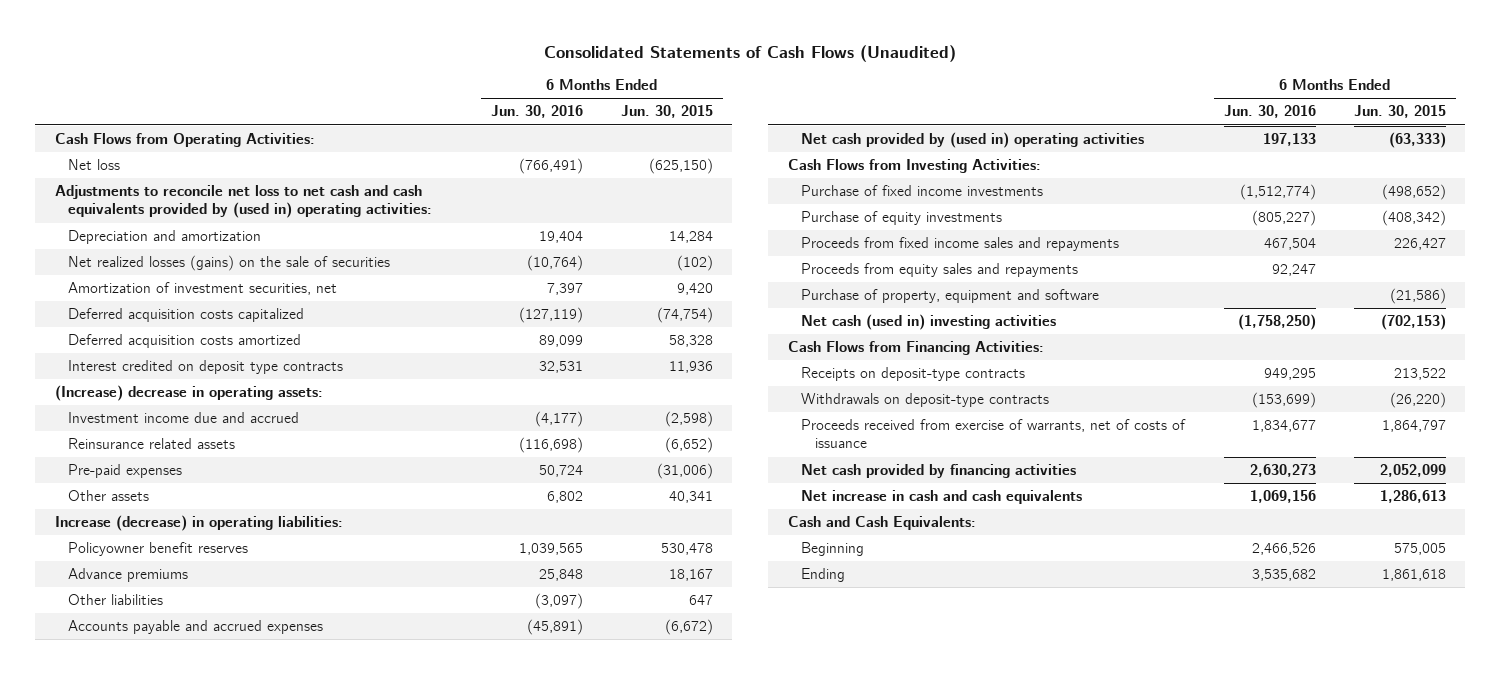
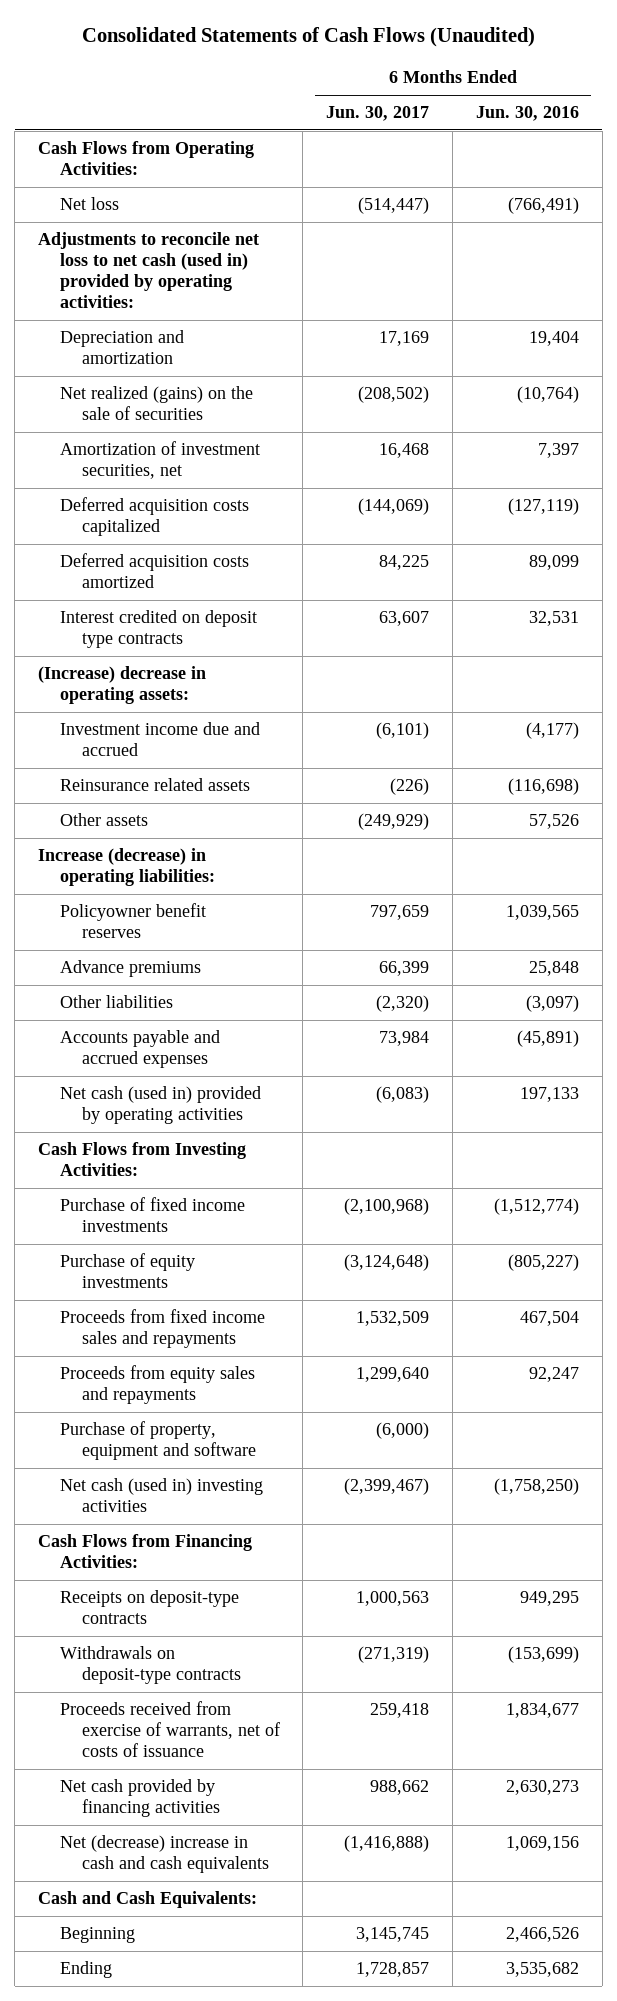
[621,105,714,119] Jun. 30, 2015 -> none
none -> [326,106,430,122] Jun. 30, 2017
[54,185,433,219] Adjustments to reconcile net loss to net cash and cash equivalents provided by (used in) operating activities: -> [38,232,260,309] Adjustments to reconcile net loss to net cash (used in) provided by operating activities:
[68,255,391,272] Net realized losses (gains) on the sale of securities -> [59,386,253,421] Net realized (gains) on the sale of securities
[68,464,183,479] Pre-paid expenses -> none
[546,491,583,504] 6,802 -> [528,814,579,830] 57,526
[801,132,1145,149] Net cash provided by (used in) operating activities -> [59,1086,261,1125] Net cash (used in) provided by operating activities
[801,490,1083,505] Net increase in cash and cash equivalents -> [59,1835,269,1874] Net (decrease) increase in cash and cash equivalents

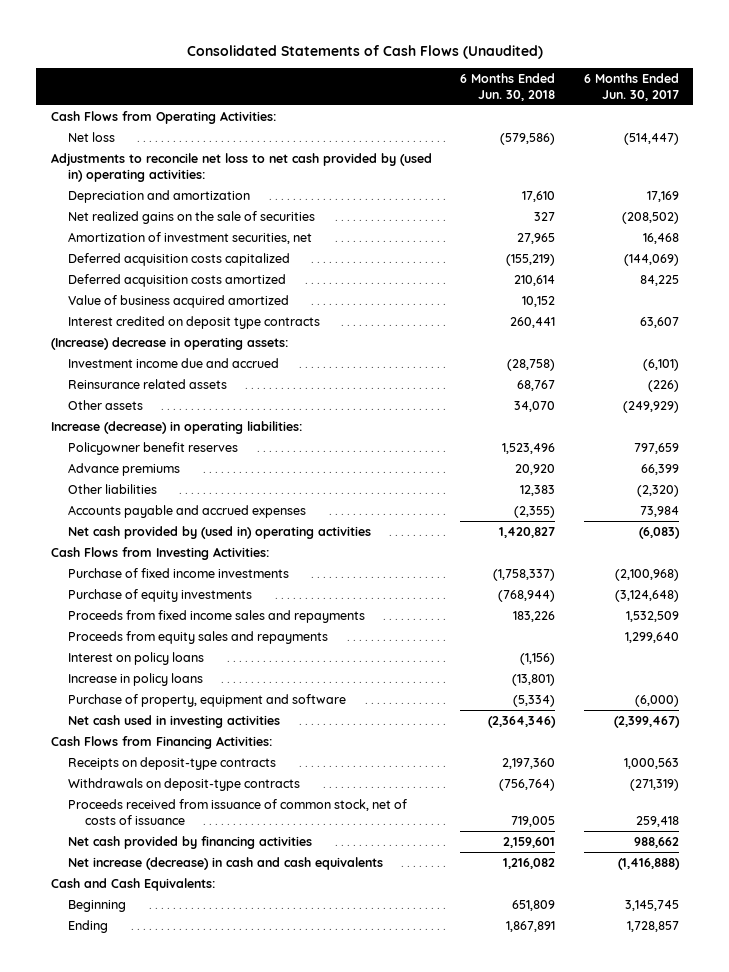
[475,106,579,122] Jun. 30, 2016 -> none
none -> [460,72,556,101] 6 Months Ended Jun. 30, 2018
[38,232,260,309] Adjustments to reconcile net loss to net cash (used in) provided by operating activities: -> [50,152,432,182] Adjustments to reconcile net loss to net cash provided by (used in) operating activities:
[59,386,253,421] Net realized (gains) on the sale of securities -> [67,210,315,224] Net realized gains on the sale of securities
none -> [67,294,289,308] Value of business acquired amortized
[59,1086,261,1125] Net cash (used in) provided by operating activities -> [67,525,371,539] Net cash provided by (used in) operating activities
none -> [67,651,204,665] Interest on policy loans
none -> [67,672,203,686] Increase in policy loans
[59,1478,263,1513] Net cash (used in) investing activities -> [67,714,280,728] Net cash used in investing activities
[59,1701,280,1758] Proceeds received from exercise of warrants, net of costs of issuance -> [67,798,407,825] Proceeds received from issuance of common stock, net of costs of issuance
[59,1835,269,1874] Net (decrease) increase in cash and cash equivalents -> [67,856,383,870] Net increase (decrease) in cash and cash equivalents

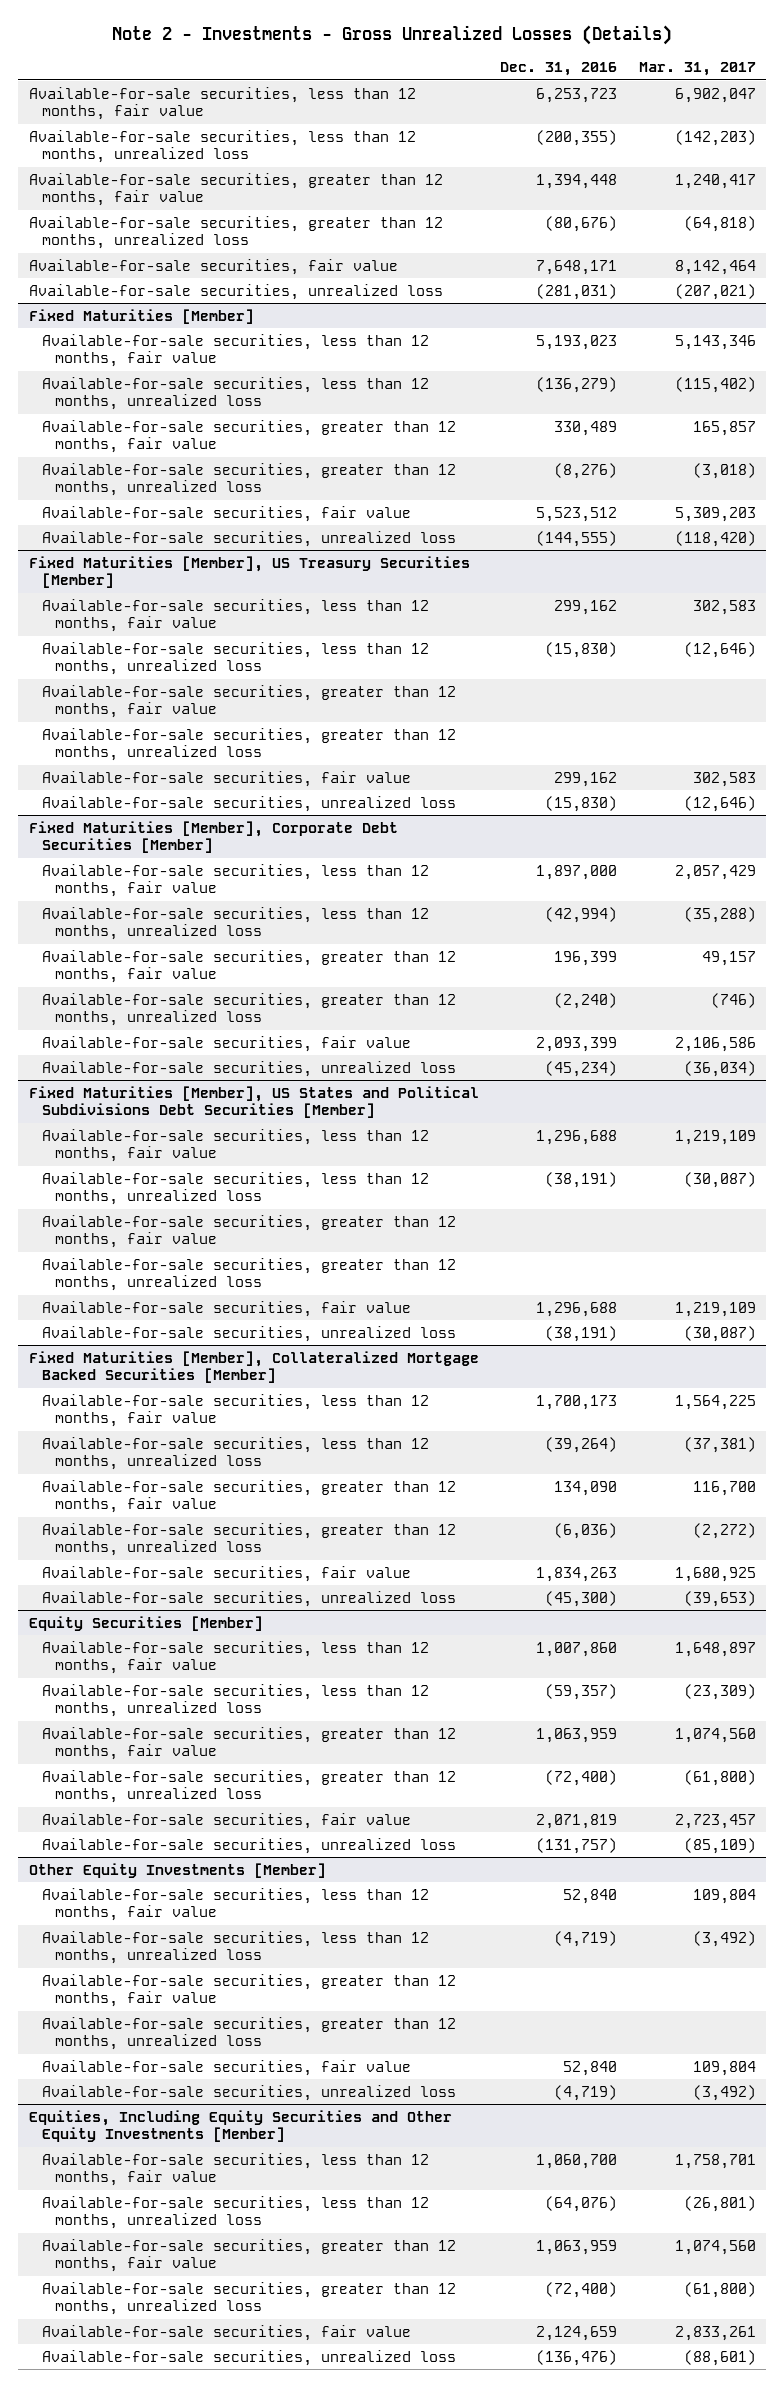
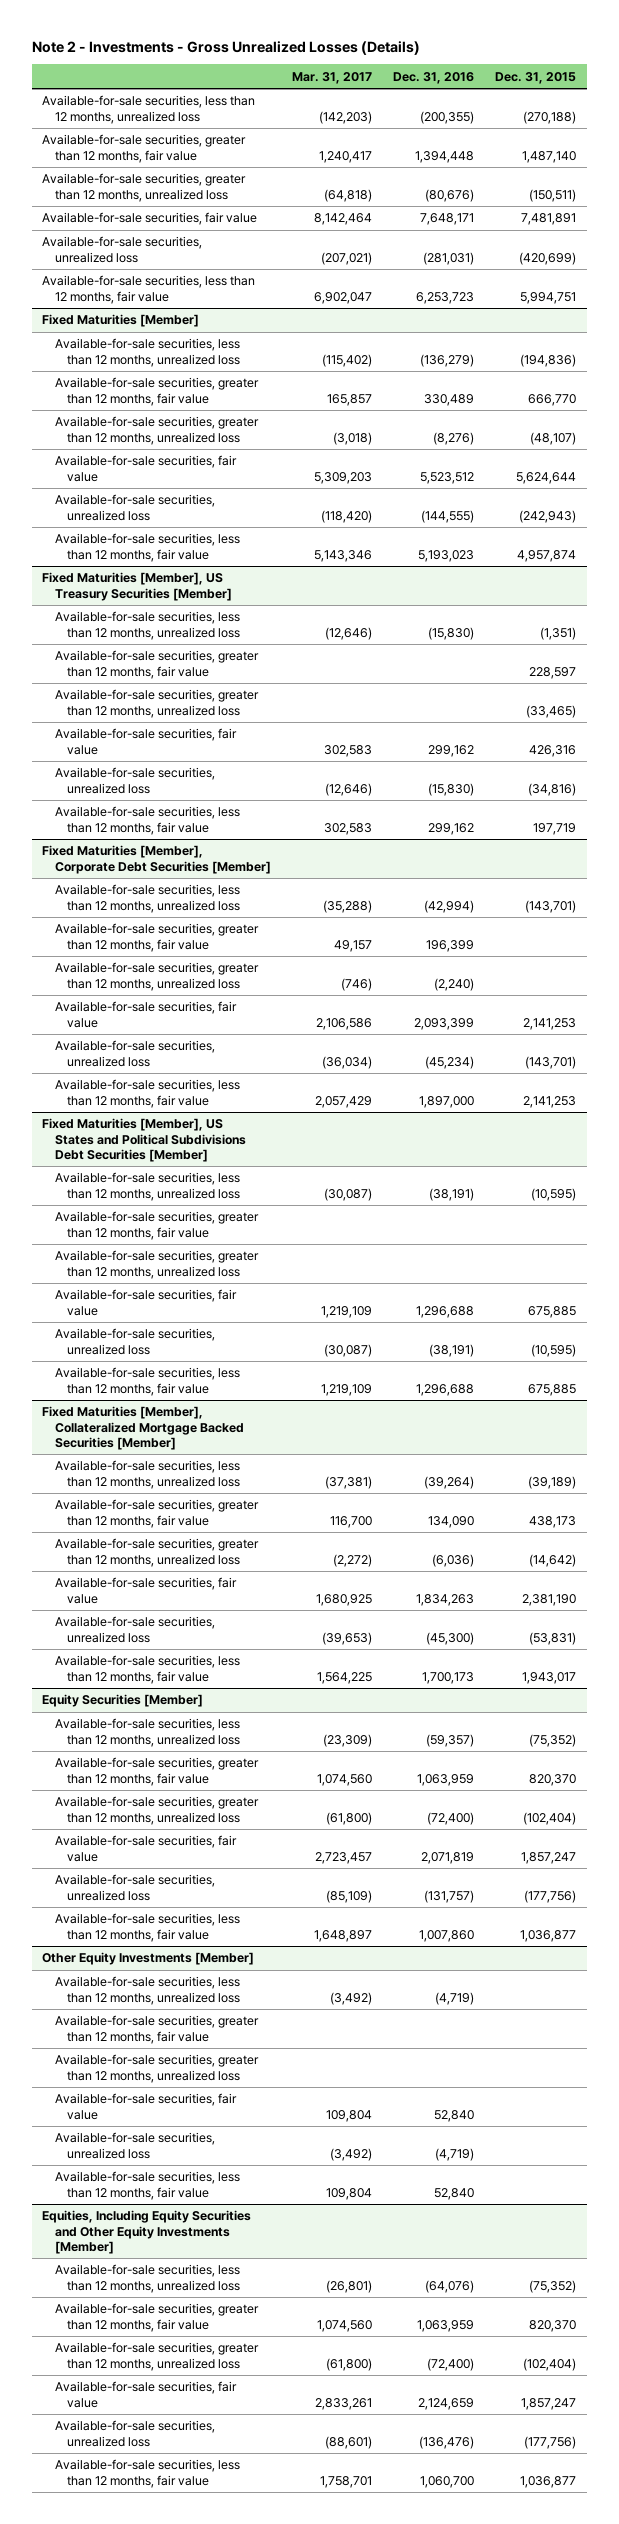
none -> [495,71,577,84] Dec. 31, 2015
[28,86,416,120] Available-for-sale securities, less than 12 months, fair value -> [42,275,256,304] Available-for-sale securities, less than 12 months, fair value
[41,333,429,367] Available-for-sale securities, less than 12 months, fair value -> [54,533,240,562] Available-for-sale securities, less than 12 months, fair value
[41,598,429,632] Available-for-sale securities, less than 12 months, fair value -> [54,806,240,835] Available-for-sale securities, less than 12 months, fair value
[41,863,429,897] Available-for-sale securities, less than 12 months, fair value -> [54,1079,240,1108] Available-for-sale securities, less than 12 months, fair value
[41,1128,429,1162] Available-for-sale securities, less than 12 months, fair value -> [54,1367,240,1396] Available-for-sale securities, less than 12 months, fair value
[41,1393,429,1427] Available-for-sale securities, less than 12 months, fair value -> [54,1655,240,1684] Available-for-sale securities, less than 12 months, fair value
[41,1640,429,1674] Available-for-sale securities, less than 12 months, fair value -> [54,1913,240,1942] Available-for-sale securities, less than 12 months, fair value
[41,1887,429,1921] Available-for-sale securities, less than 12 months, fair value -> [54,2171,240,2200] Available-for-sale securities, less than 12 months, fair value
[41,2152,429,2186] Available-for-sale securities, less than 12 months, fair value -> [54,2459,240,2488] Available-for-sale securities, less than 12 months, fair value

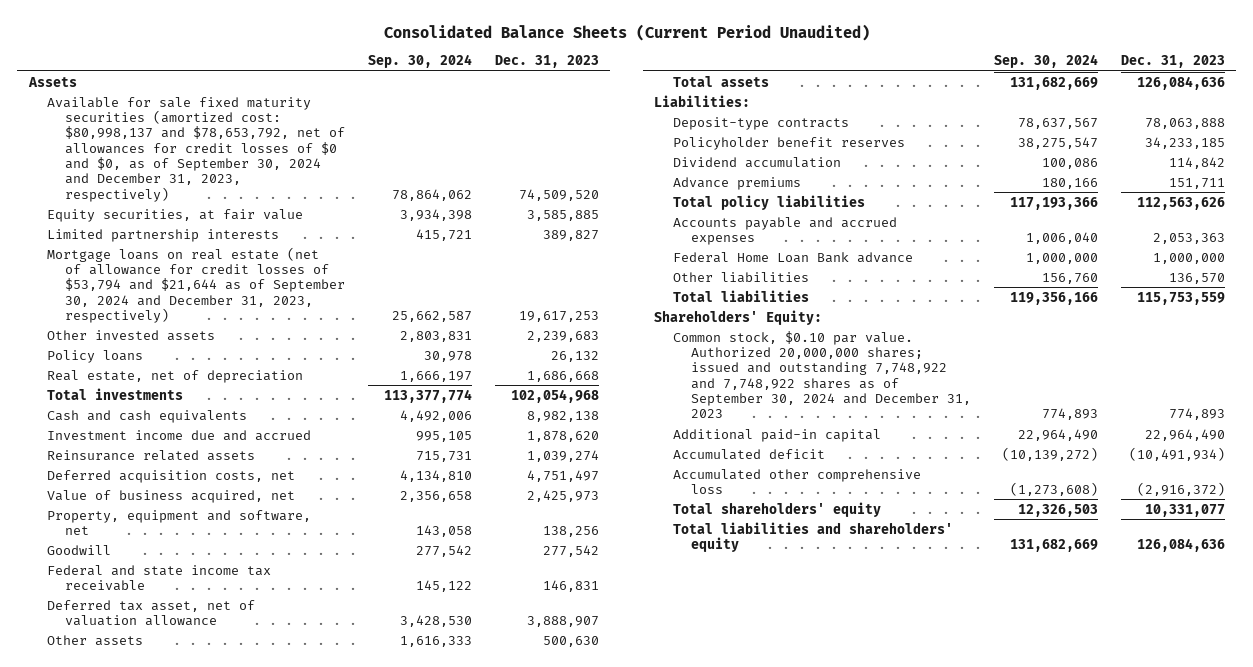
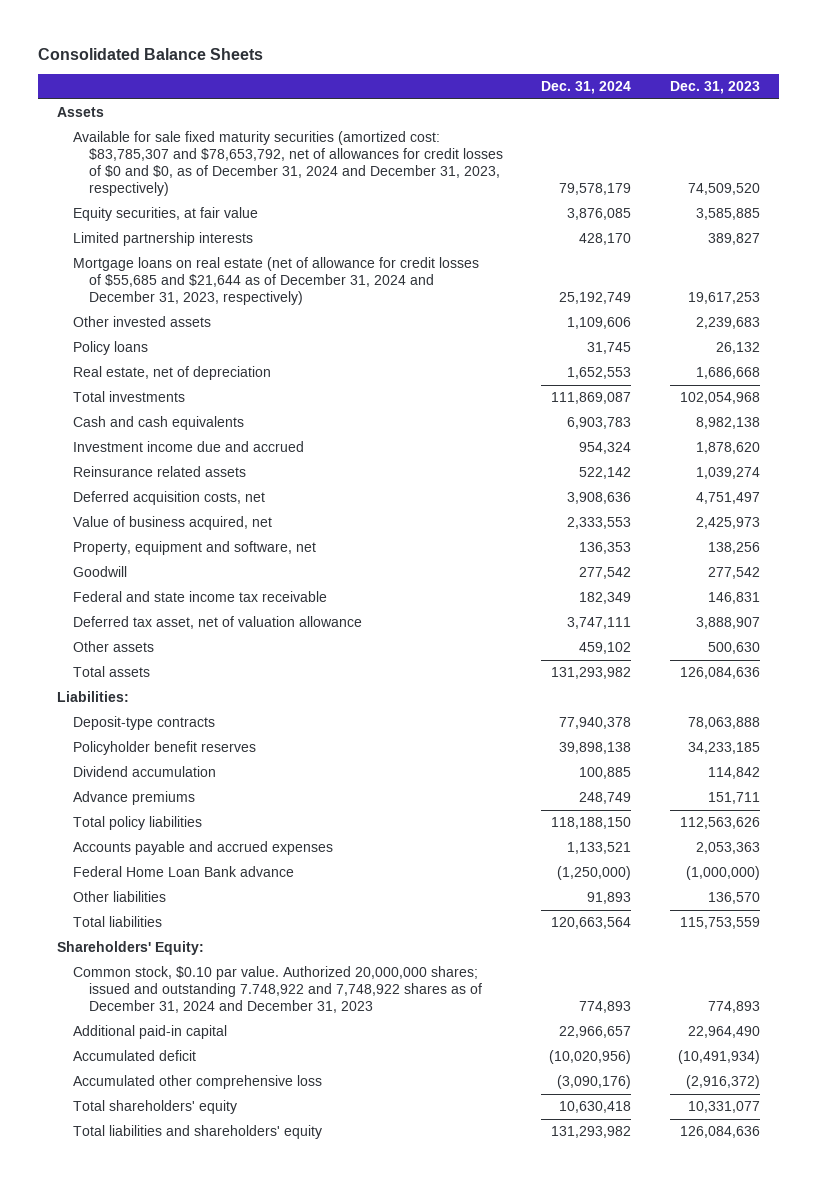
[383,23,870,41] Consolidated Balance Sheets (Current Period Unaudited) -> [38,48,264,61] Consolidated Balance Sheets
[368,54,473,69] Sep. 30, 2024 -> none
none -> [541,81,632,95] Dec. 31, 2024
[46,96,346,202] Available for sale fixed maturity securities (amortized cost: $80,998,137 and $78,653,792, net of allowances for credit losses of $0 and $0, as of September 30, 2024 and December 31, 2023, respectively) -> [73,131,503,197] Available for sale fixed maturity securities (amortized cost: $83,785,307 and $78,653,792, net of allowances for credit losses of $0 and $0, as of December 31, 2024 and December 31, 2023, respectively)
[46,246,346,324] Mortgage loans on real estate (net of allowance for credit losses of $53,794 and $21,644 as of September 30, 2024 and December 31, 2023, respectively) -> [73,257,480,306] Mortgage loans on real estate (net of allowance for credit losses of $55,685 and $21,644 as of December 31, 2024 and December 31, 2023, respectively)
[1152,252,1225,264] 1,000,000 -> [685,866,760,881] (1,000,000)
[672,330,971,419] Common stock, $0.10 par value. Authorized 20,000,000 shares; issued and outstanding 7,748,922 and 7,748,922 shares as of September 30, 2024 and December 31, 2023 -> [73,966,482,1014] Common stock, $0.10 par value. Authorized 20,000,000 shares; issued and outstanding 7.748,922 and 7,748,922 shares as of December 31, 2024 and December 31, 2023

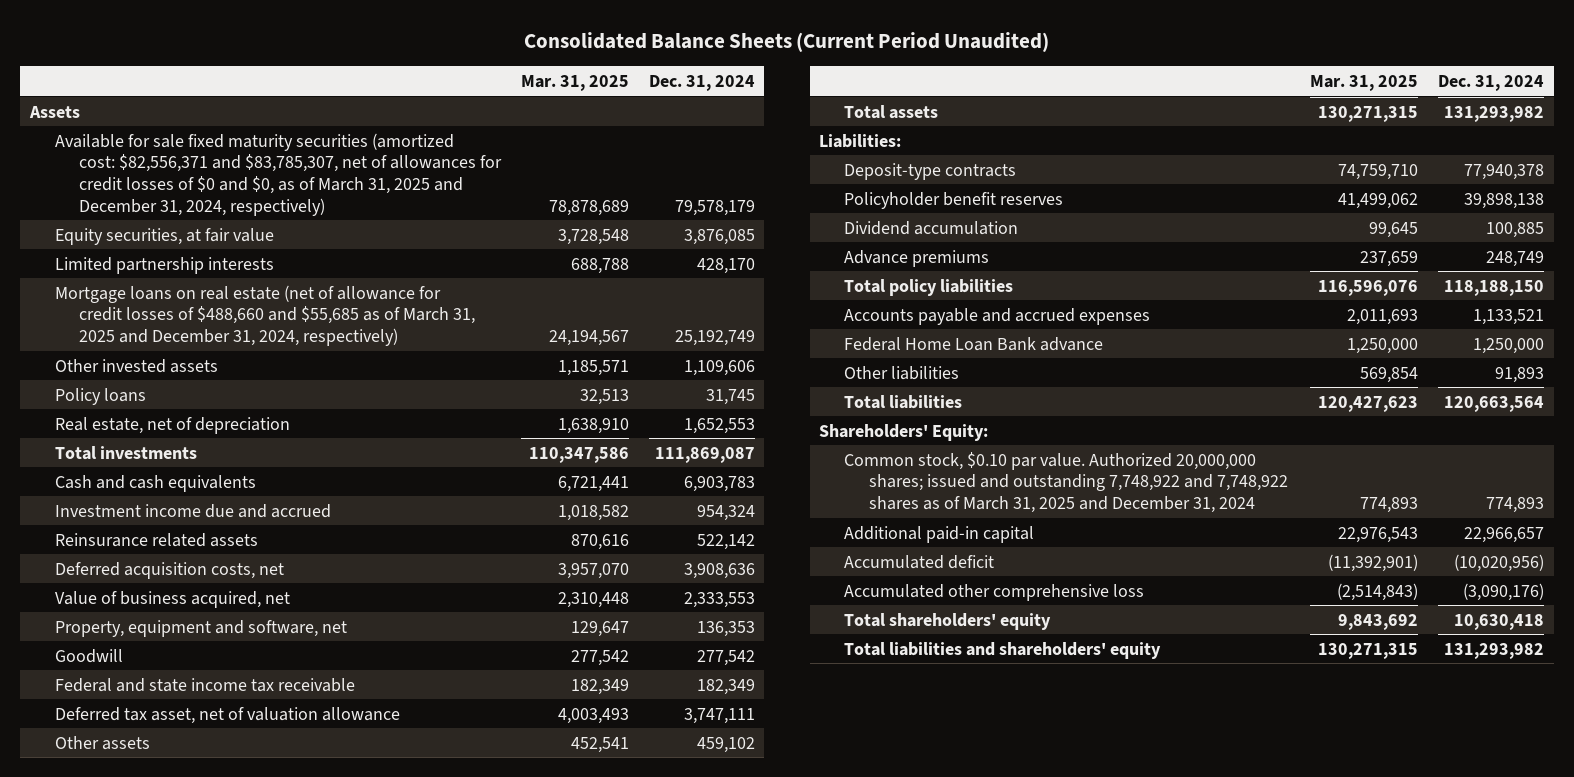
[38,48,264,61] Consolidated Balance Sheets -> [524,32,1050,53] Consolidated Balance Sheets (Current Period Unaudited)
[669,81,760,95] Dec. 31, 2023 -> none
none -> [521,75,630,92] Mar. 31, 2025
[73,131,503,197] Available for sale fixed maturity securities (amortized cost: $83,785,307 and $78,653,792, net of allowances for credit losses of $0 and $0, as of December 31, 2024 and December 31, 2023, respectively) -> [54,132,503,216] Available for sale fixed maturity securities (amortized cost: $82,556,371 and $83,785,307, net of allowances for credit losses of $0 and $0, as of March 31, 2025 and December 31, 2024, respectively)
[73,257,480,306] Mortgage loans on real estate (net of allowance for credit losses of $55,685 and $21,644 as of December 31, 2024 and December 31, 2023, respectively) -> [54,284,476,346] Mortgage loans on real estate (net of allowance for credit losses of $488,660 and $55,685 as of March 31, 2025 and December 31, 2024, respectively)
[557,866,632,881] (1,250,000) -> [1472,337,1544,354] 1,250,000
[73,966,482,1014] Common stock, $0.10 par value. Authorized 20,000,000 shares; issued and outstanding 7.748,922 and 7,748,922 shares as of December 31, 2024 and December 31, 2023 -> [844,451,1288,513] Common stock, $0.10 par value. Authorized 20,000,000 shares; issued and outstanding 7,748,922 and 7,748,922 shares as of March 31, 2025 and December 31, 2024

